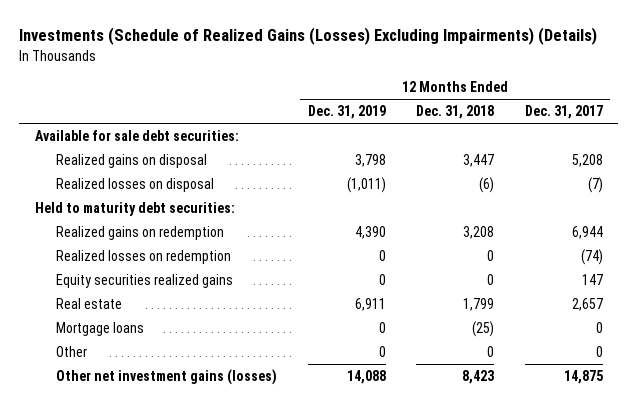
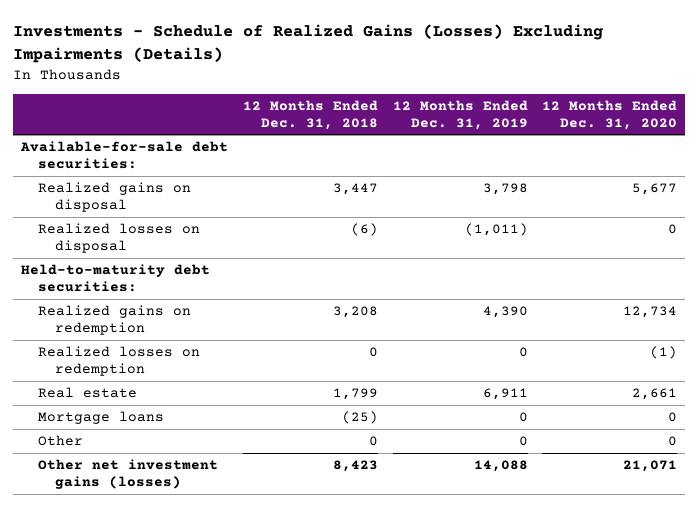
[19,27,598,46] Investments (Schedule of Realized Gains (Losses) Excluding Impairments) (Details) -> [13,24,604,64] Investments - Schedule of Realized Gains (Losses) Excluding Impairments (Details)
[524,105,603,120] Dec. 31, 2017 -> none
none -> [542,99,678,130] 12 Months Ended Dec. 31, 2020
[34,130,239,142] Available for sale debt securities: -> [19,141,228,170] Available-for-sale debt securities:
[34,202,235,217] Held to maturity debt securities: -> [20,264,210,293] Held-to-maturity debt securities:
[56,274,234,289] Equity securities realized gains -> none

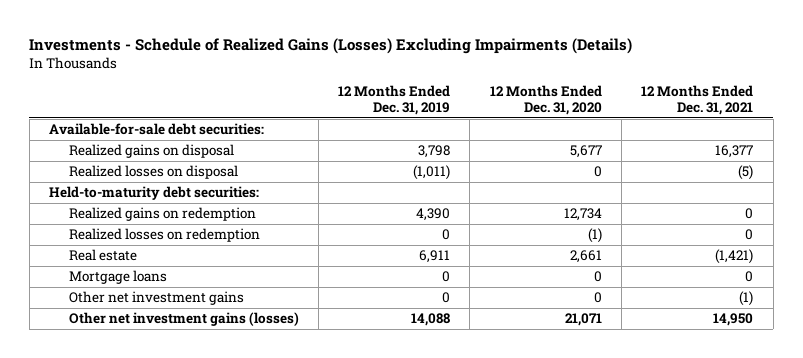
[242,99,378,130] 12 Months Ended Dec. 31, 2018 -> none
none -> [641,85,754,116] 12 Months Ended Dec. 31, 2021
[37,435,83,447] Other -> none
none -> [68,291,244,306] Other net investment gains

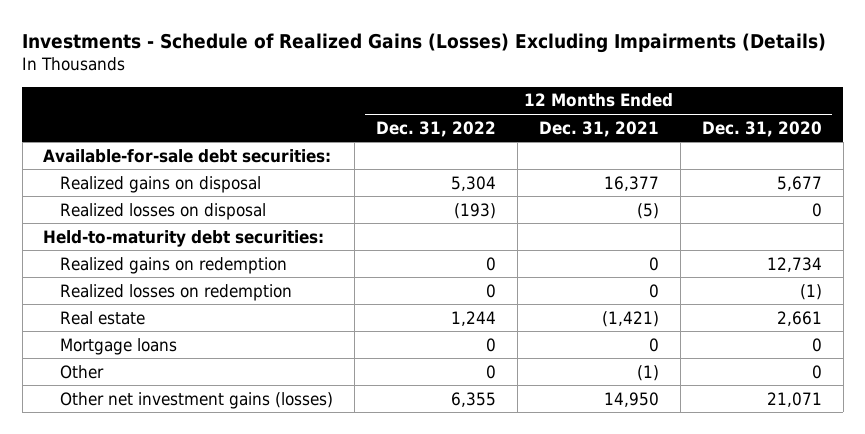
[338,85,451,116] 12 Months Ended Dec. 31, 2019 -> none
none -> [376,120,497,137] Dec. 31, 2022
[68,291,244,306] Other net investment gains -> [60,364,105,379] Other

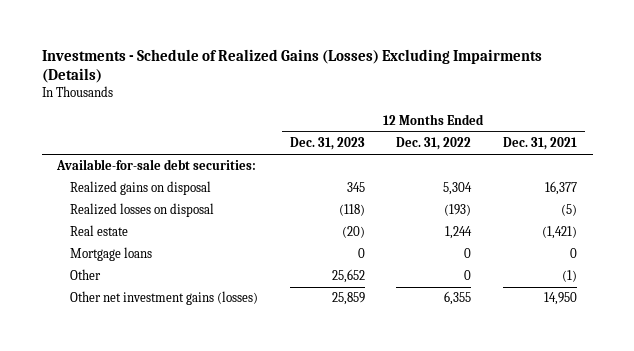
[701,120,822,137] Dec. 31, 2020 -> none
none -> [289,137,365,151] Dec. 31, 2023
[43,229,325,247] Held-to-maturity debt securities: -> none
[60,256,288,274] Realized gains on redemption -> none
[60,283,293,301] Realized losses on redemption -> none

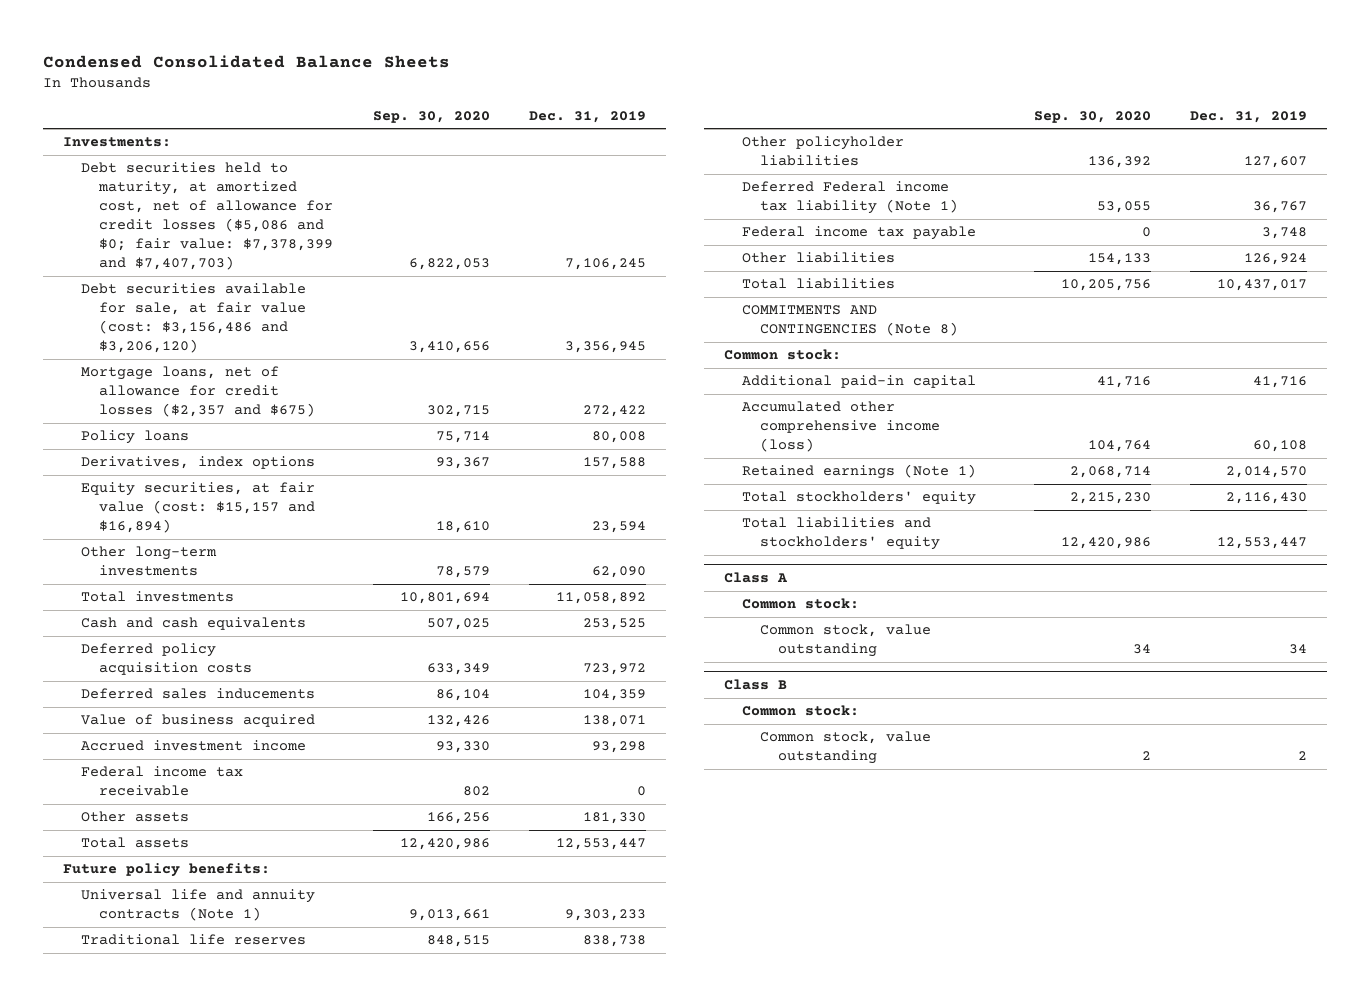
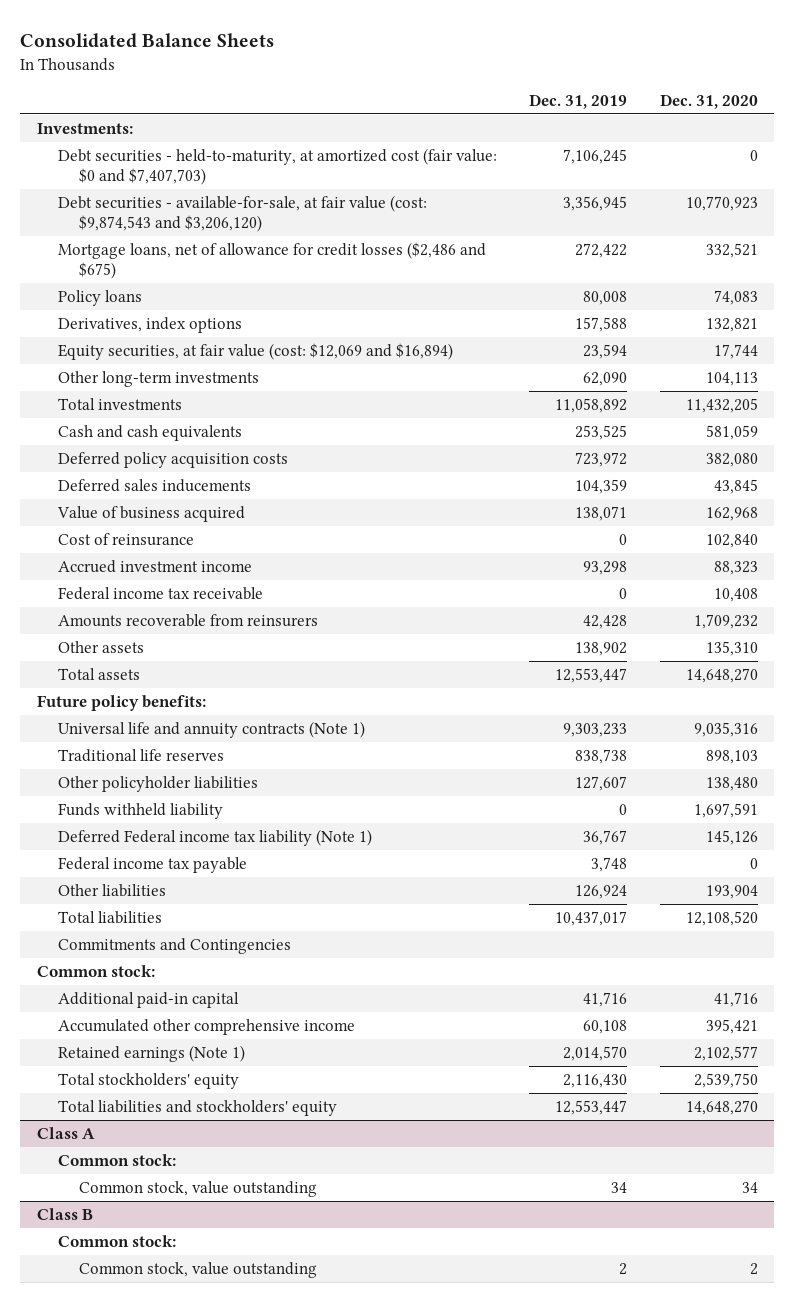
[43,54,451,68] Condensed Consolidated Balance Sheets -> [20,32,275,48] Consolidated Balance Sheets
[372,110,490,123] Sep. 30, 2020 -> none
none -> [659,93,758,109] Dec. 31, 2020
[80,162,333,271] Debt securities held to maturity, at amortized cost, net of allowance for credit losses ($5,086 and $0; fair value: $7,378,399 and $7,407,703) -> [57,148,497,185] Debt securities - held-to-maturity, at amortized cost (fair value: $0 and $7,407,703)
[80,283,306,354] Debt securities available for sale, at fair value (cost: $3,156,486 and $3,206,120) -> [57,195,427,232] Debt securities - available-for-sale, at fair value (cost: $9,874,543 and $3,206,120)
[80,366,315,418] Mortgage loans, net of allowance for credit losses ($2,357 and $675) -> [57,242,486,279] Mortgage loans, net of allowance for credit losses ($2,486 and $675)
[80,482,315,534] Equity securities, at fair value (cost: $15,157 and $16,894) -> [57,343,453,361] Equity securities, at fair value (cost: $12,069 and $16,894)
none -> [57,533,194,547] Cost of reinsurance
none -> [57,614,318,628] Amounts recoverable from reinsurers
[583,812,647,825] 181,330 -> [575,642,628,657] 138,902
none -> [57,803,223,820] Funds withheld liability
[741,305,958,337] COMMITMENTS AND CONTINGENCIES (Note 8) -> [57,938,291,955] Commitments and Contingencies
[741,401,940,453] Accumulated other comprehensive income (loss) -> [57,1019,355,1036] Accumulated other comprehensive income

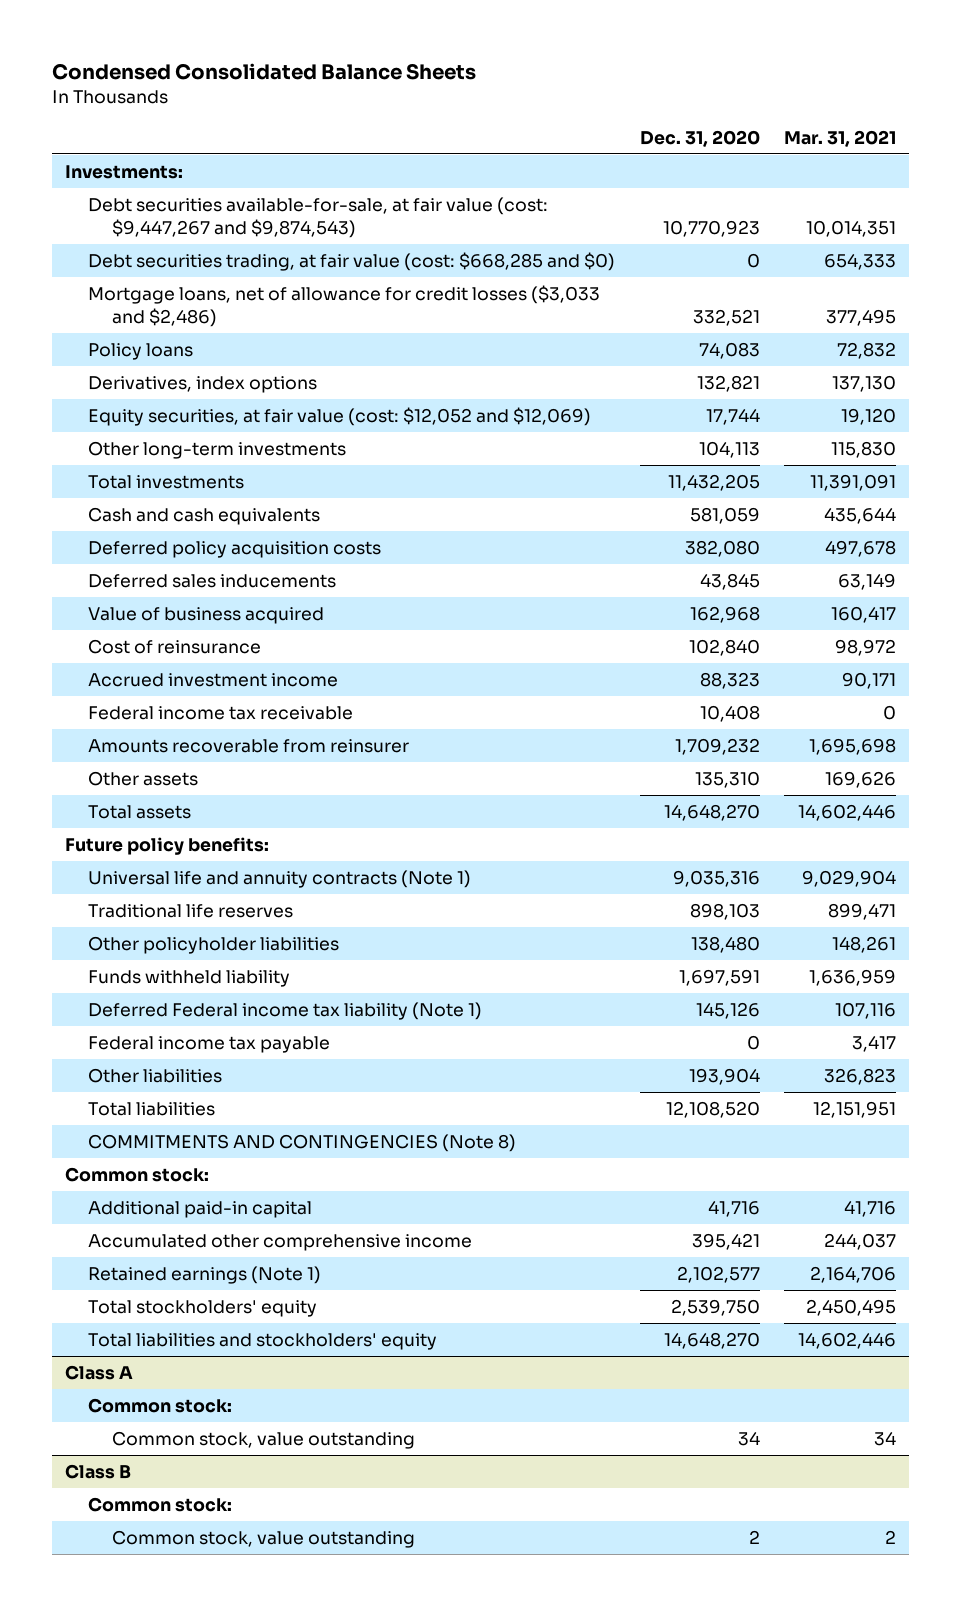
[20,32,275,48] Consolidated Balance Sheets -> [52,63,477,81] Condensed Consolidated Balance Sheets
[529,93,628,109] Dec. 31, 2019 -> none
none -> [784,129,897,147] Mar. 31, 2021
[57,148,497,185] Debt securities - held-to-maturity, at amortized cost (fair value: $0 and $7,407,703) -> none
[57,195,427,232] Debt securities - available-for-sale, at fair value (cost: $9,874,543 and $3,206,120) -> [88,196,549,238] Debt securities available-for-sale, at fair value (cost: $9,447,267 and $9,874,543)
none -> [88,251,616,271] Debt securities trading, at fair value (cost: $668,285 and $0)
[57,242,486,279] Mortgage loans, net of allowance for credit losses ($2,486 and $675) -> [88,284,601,327] Mortgage loans, net of allowance for credit losses ($3,033 and $2,486)
[57,343,453,361] Equity securities, at fair value (cost: $12,069 and $16,894) -> [88,406,592,426] Equity securities, at fair value (cost: $12,052 and $12,069)
[57,614,318,628] Amounts recoverable from reinsurers -> [88,738,410,753] Amounts recoverable from reinsurer
[57,938,291,955] Commitments and Contingencies -> [88,1133,517,1152] COMMITMENTS AND CONTINGENCIES (Note 8)

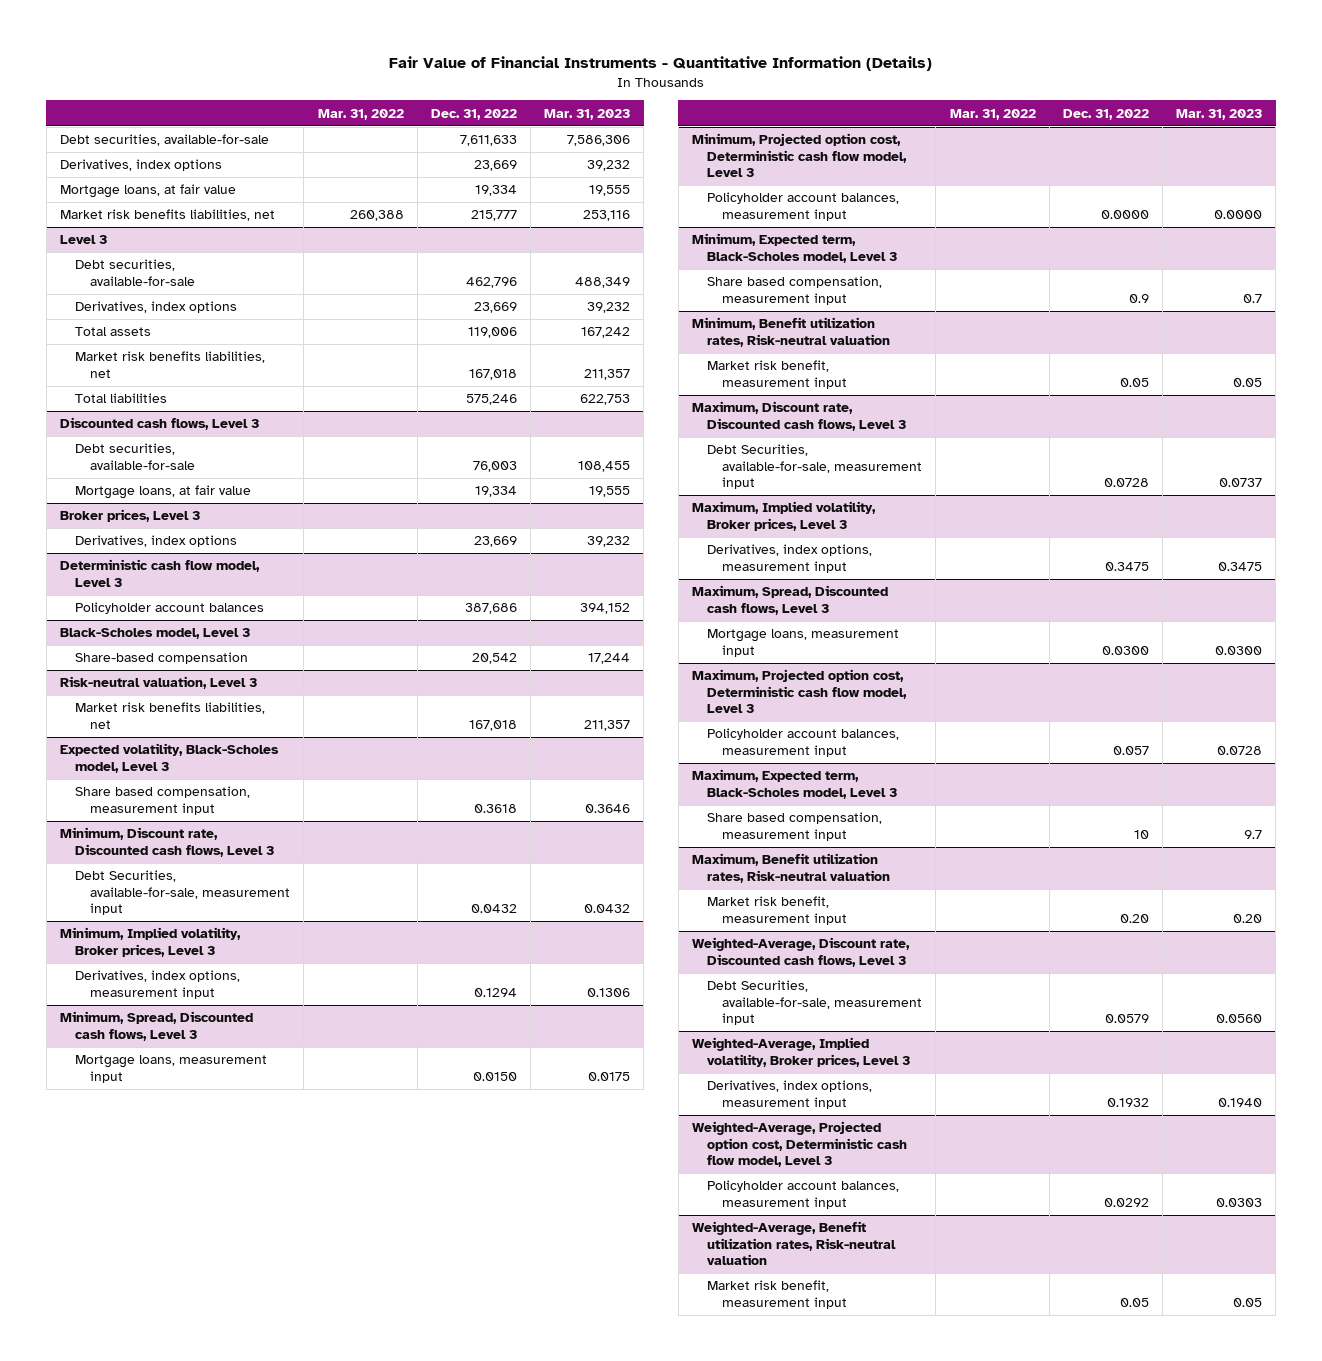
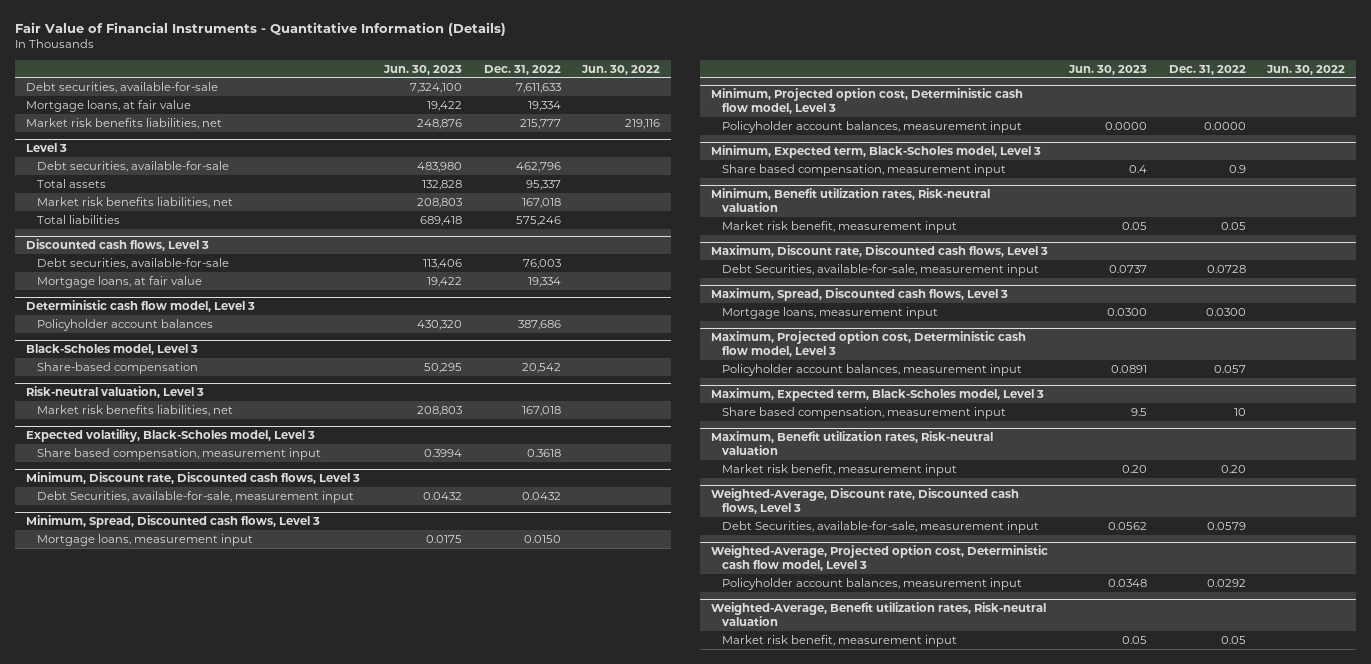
[317,108,404,120] Mar. 31, 2022 -> none
[544,108,631,120] Mar. 31, 2023 -> none
none -> [383,64,463,75] Jun. 30, 2023
none -> [581,64,661,75] Jun. 30, 2022
[60,159,223,172] Derivatives, index options -> none
[75,301,238,314] Derivatives, index options -> none
[467,327,517,339] 119,006 -> [525,179,561,190] 95,337
[60,509,201,523] Broker prices, Level 3 -> none
[75,535,238,548] Derivatives, index options -> none
[60,927,242,957] Minimum, Implied volatility, Broker prices, Level 3 -> none
[75,970,241,999] Derivatives, index options, measurement input -> none
[692,501,877,531] Maximum, Implied volatility, Broker prices, Level 3 -> none
[707,544,873,573] Derivatives, index options, measurement input -> none
[692,1037,911,1067] Weighted-Average, Implied volatility, Broker prices, Level 3 -> none
[707,1080,873,1109] Derivatives, index options, measurement input -> none

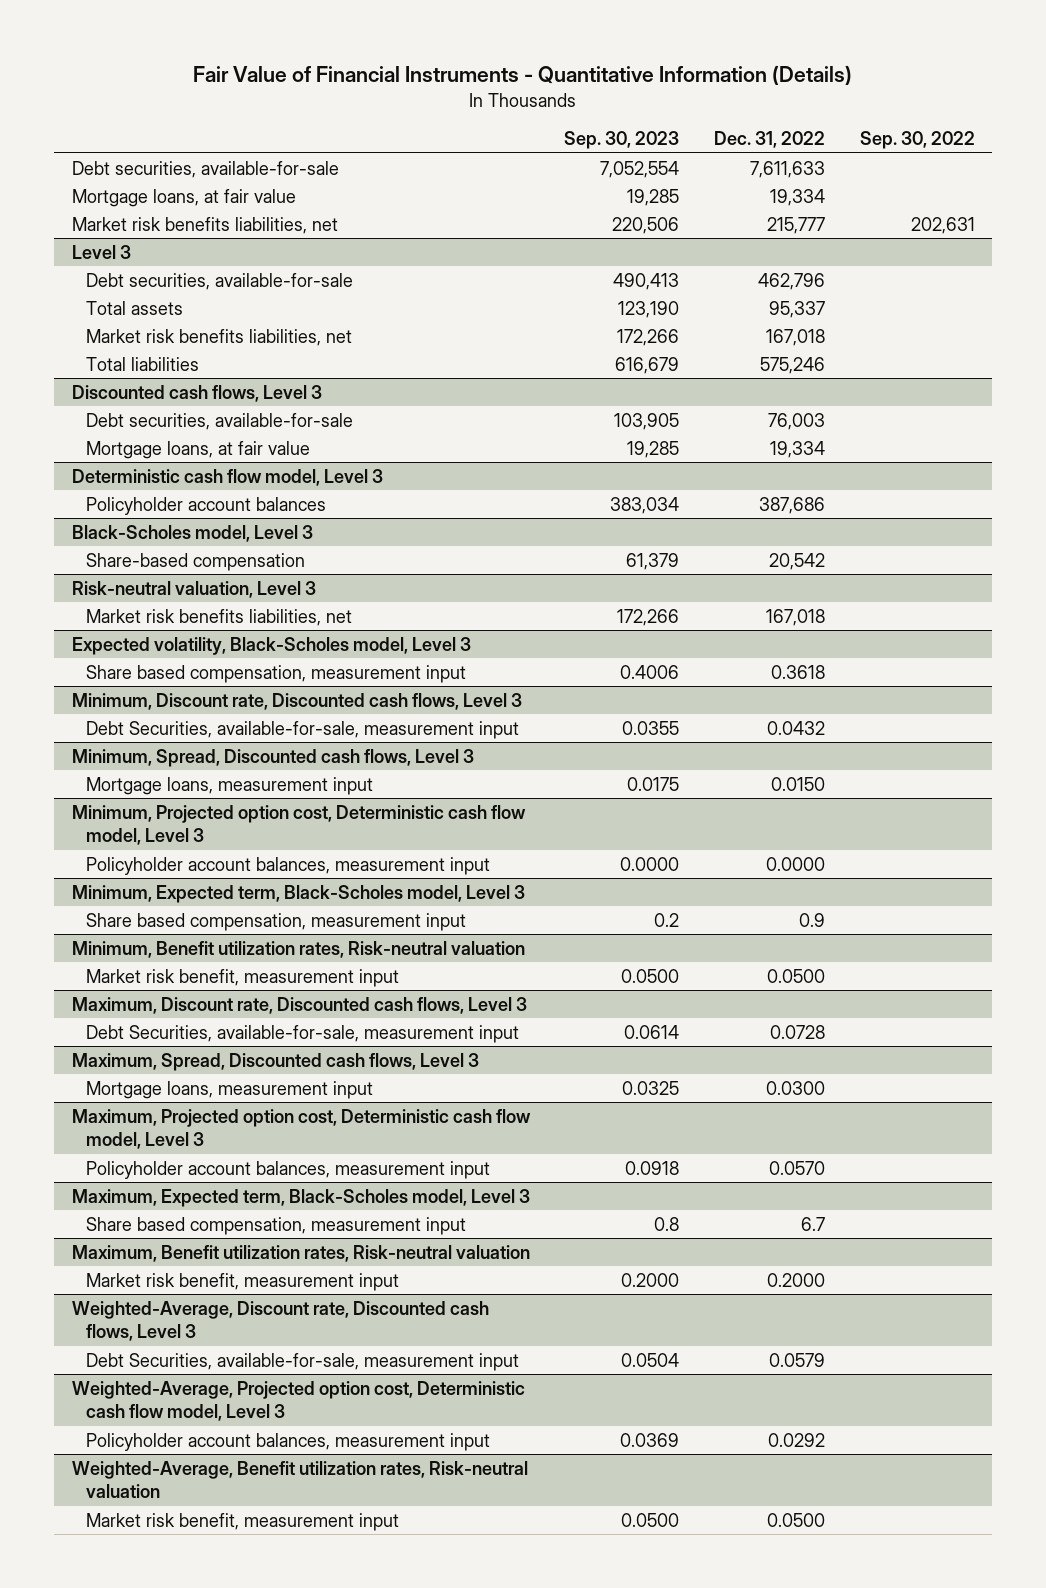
[383,64,463,75] Jun. 30, 2023 -> none
[581,64,661,75] Jun. 30, 2022 -> none
none -> [564,131,680,150] Sep. 30, 2023
none -> [859,131,975,150] Sep. 30, 2022
[1220,221,1246,230] 0.05 -> [767,968,826,983] 0.0500
[1213,364,1246,373] 0.057 -> [769,1160,826,1175] 0.0570
[1233,407,1246,416] 10 -> [801,1216,826,1231] 6.7
[1220,464,1246,473] 0.20 -> [767,1272,826,1287] 0.2000
[1220,635,1246,644] 0.05 -> [767,1512,826,1527] 0.0500

